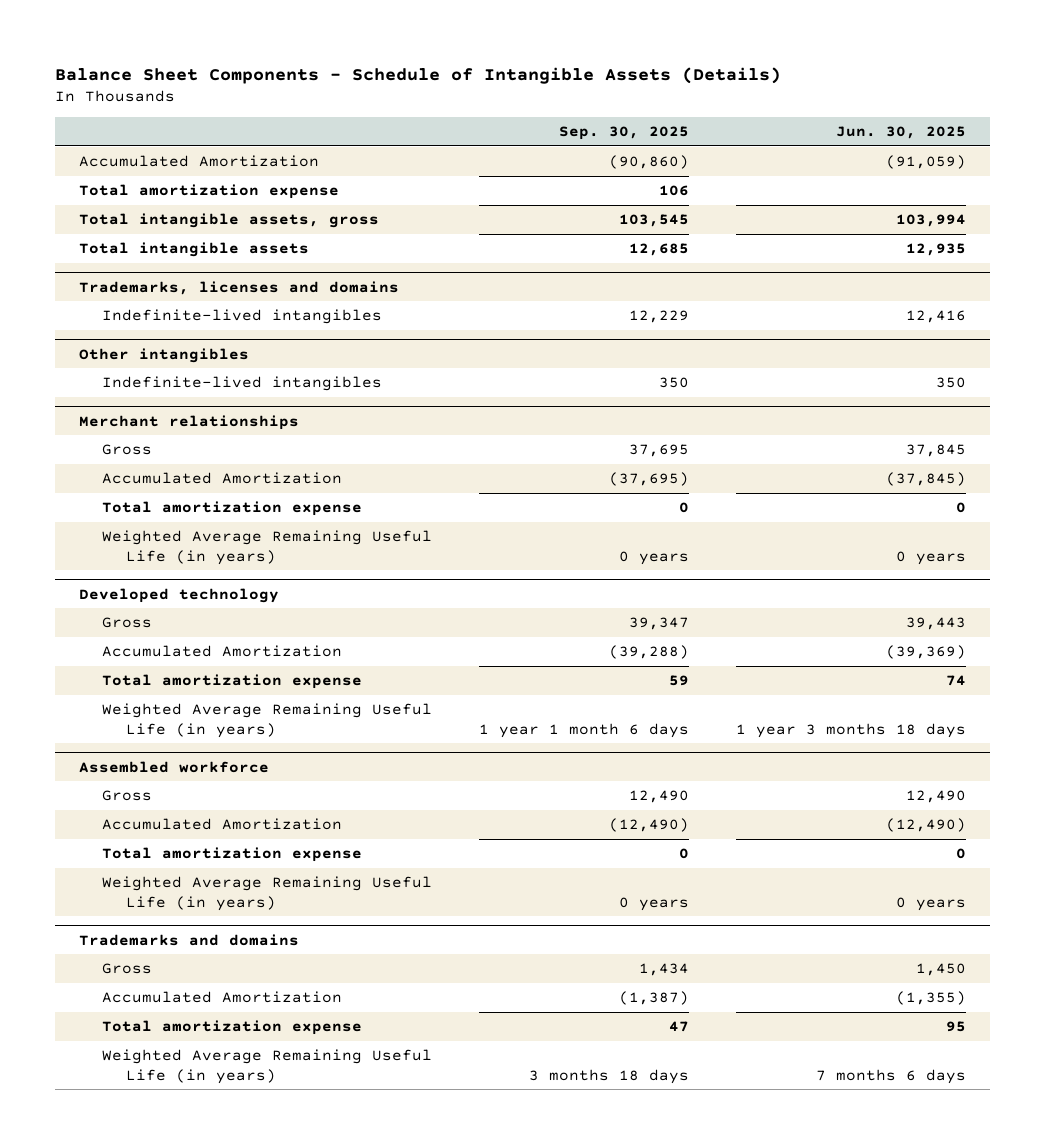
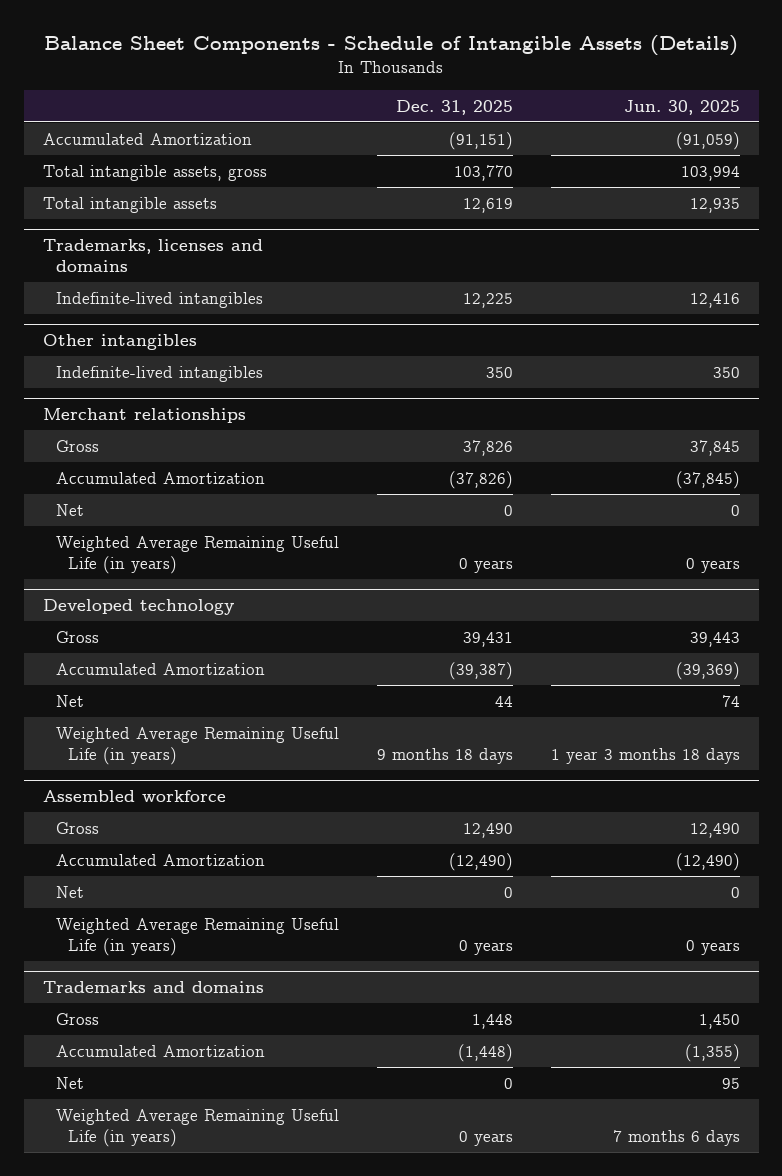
[559,126,690,141] Sep. 30, 2025 -> none
none -> [395,99,513,115] Dec. 31, 2025
[78,183,339,199] Total amortization expense -> none
[102,500,363,516] Total amortization expense -> [55,503,84,516] Net
[102,673,363,689] Total amortization expense -> [55,694,84,707] Net
[102,846,363,862] Total amortization expense -> [55,885,84,898] Net
[102,1019,363,1035] Total amortization expense -> [55,1076,84,1089] Net

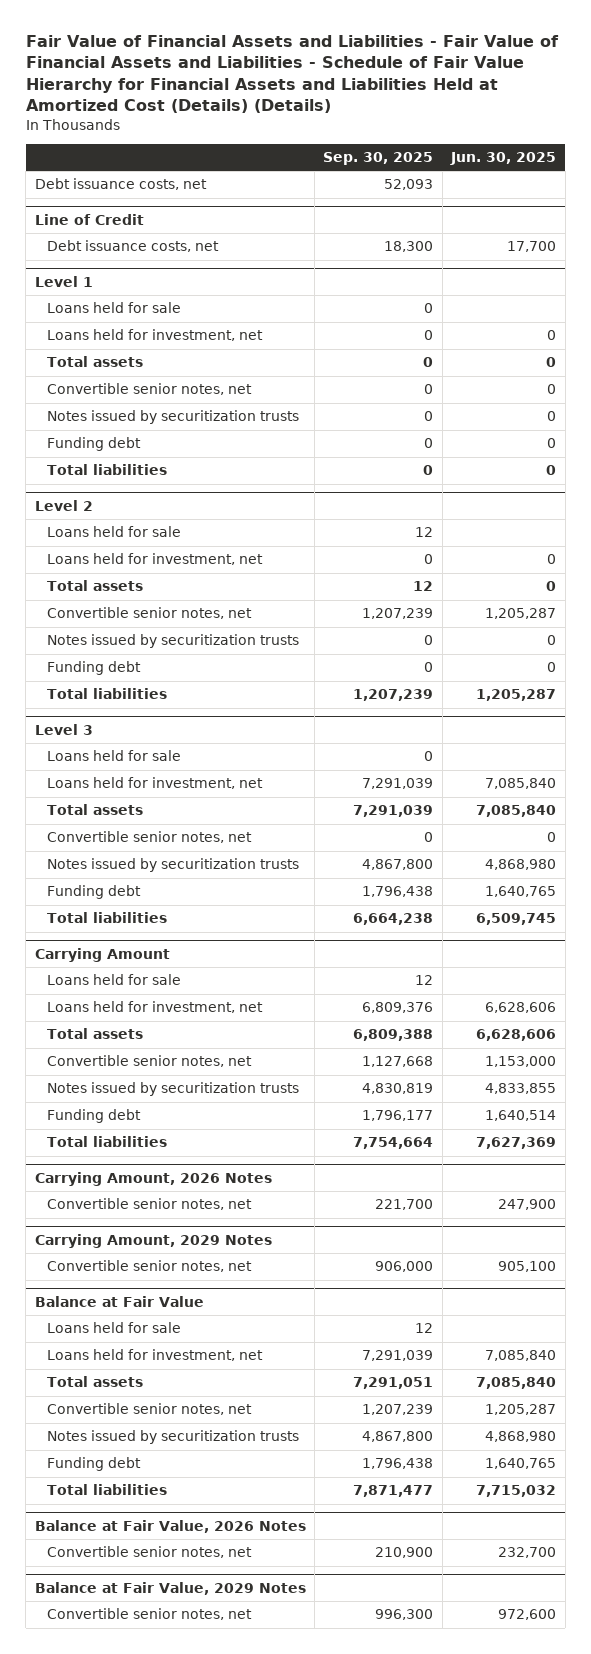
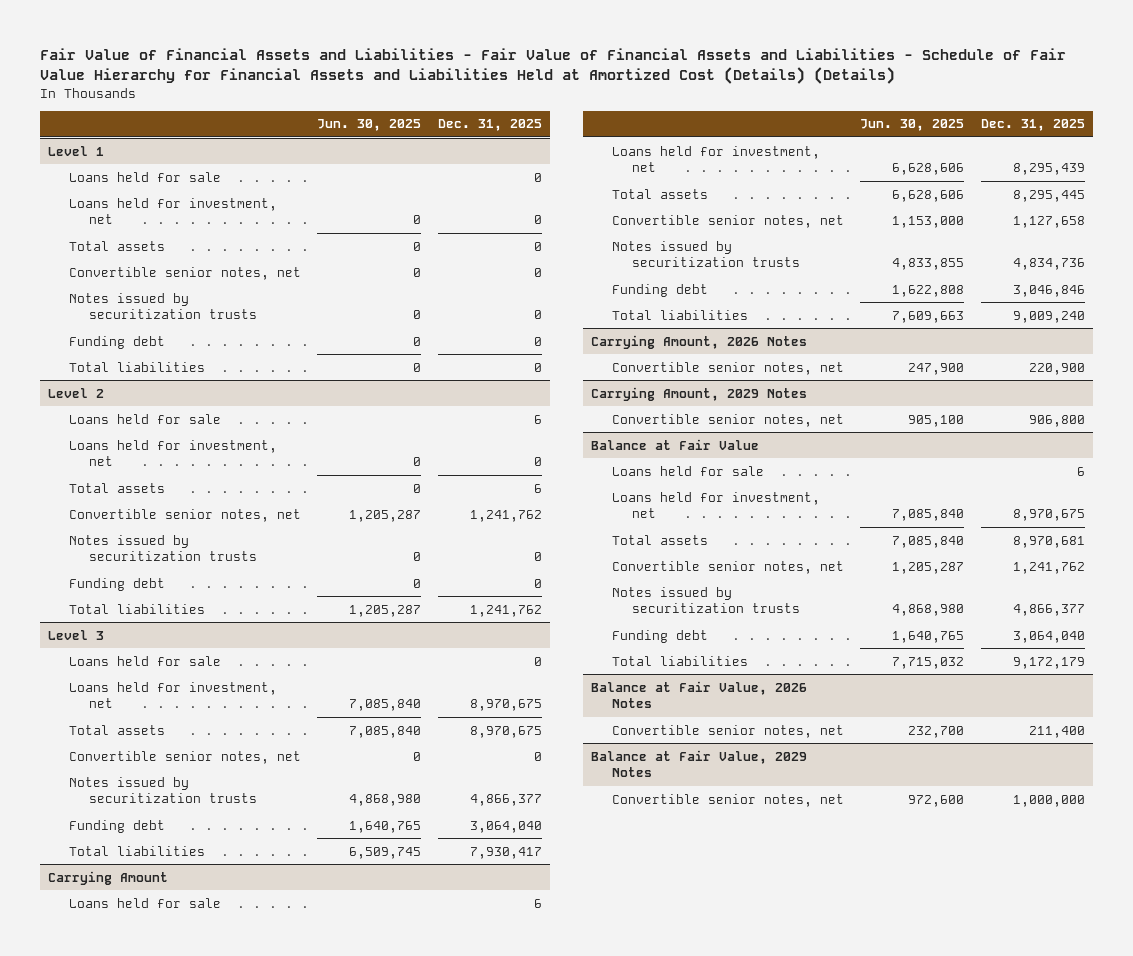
[323,151,434,165] Sep. 30, 2025 -> none
none -> [437,119,542,132] Dec. 31, 2025
[34,178,207,191] Debt issuance costs, net -> none
[34,213,144,225] Line of Credit -> none
[47,240,220,253] Debt issuance costs, net -> none
[485,1110,557,1122] 1,640,514 -> [892,284,965,297] 1,622,808
[476,1137,557,1150] 7,627,369 -> [892,310,965,323] 7,609,663

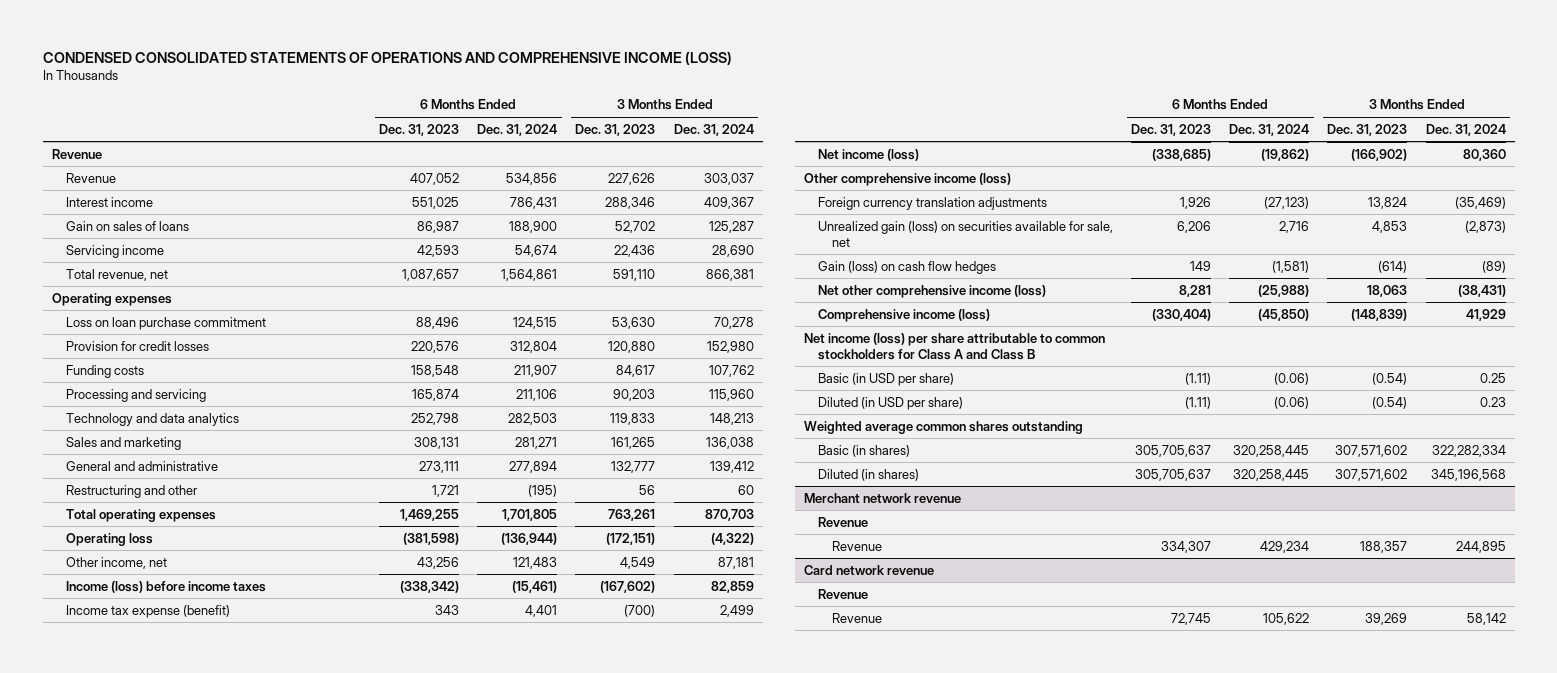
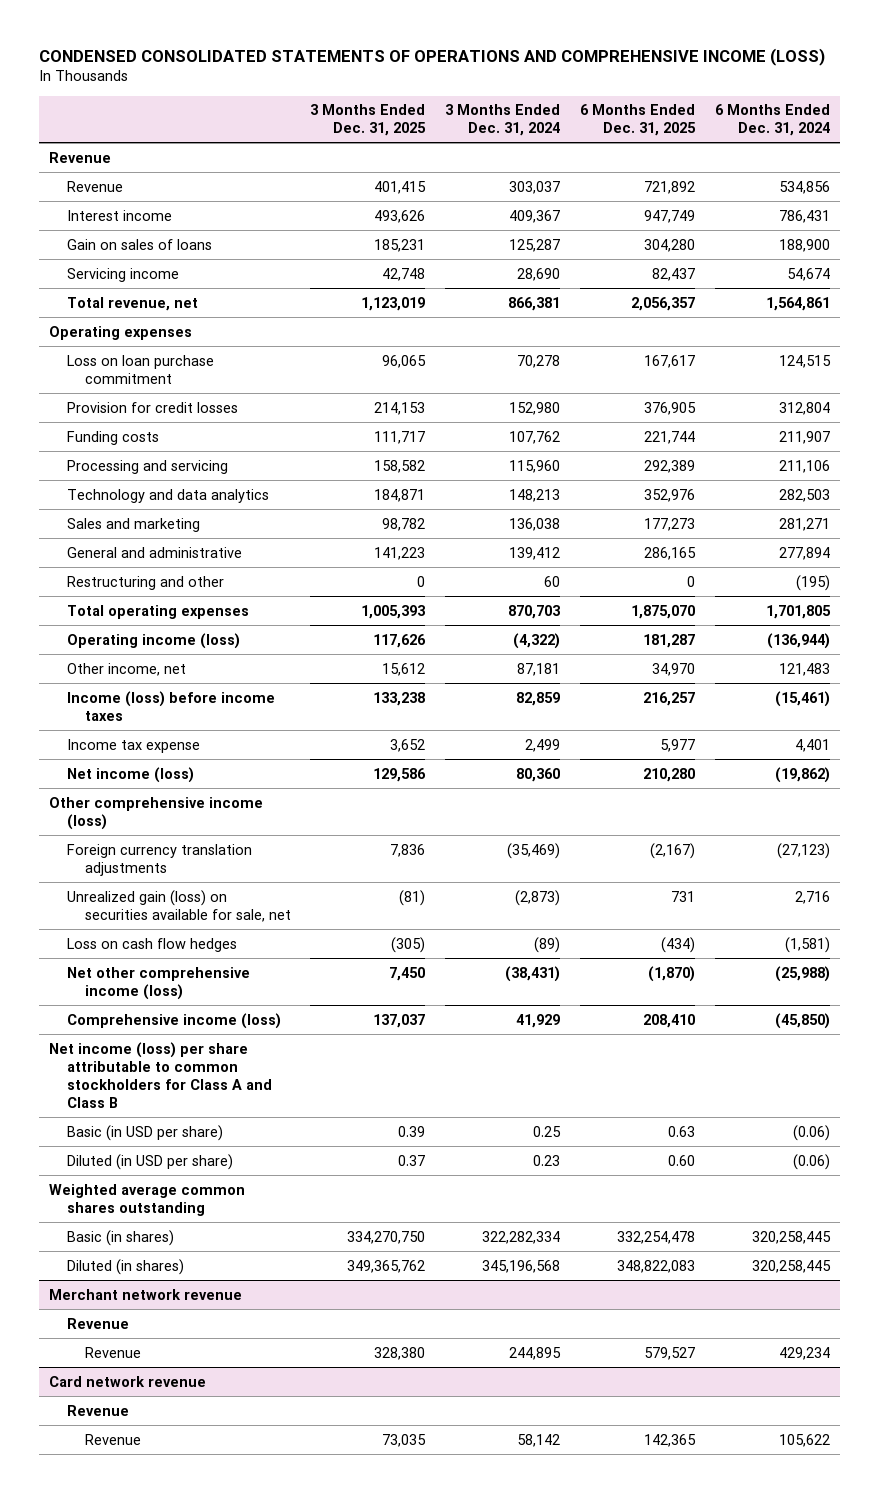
[379,123,460,136] Dec. 31, 2023 -> none
[575,123,656,136] Dec. 31, 2023 -> none
none -> [310,104,427,137] 3 Months Ended Dec. 31, 2025
none -> [580,104,697,137] 6 Months Ended Dec. 31, 2025
[66,532,154,546] Operating loss -> [66,632,240,649] Operating income (loss)
[66,604,231,618] Income tax expense (benefit) -> [66,738,200,753] Income tax expense
[818,260,997,274] Gain (loss) on cash flow hedges -> [66,937,237,952] Loss on cash flow hedges

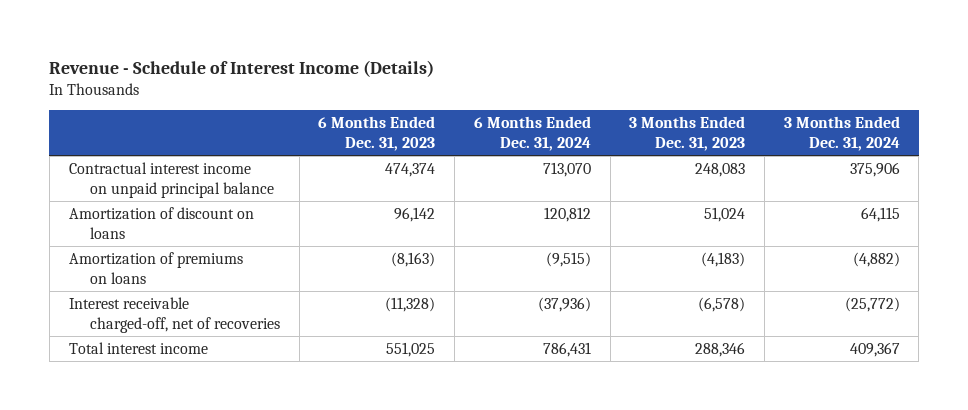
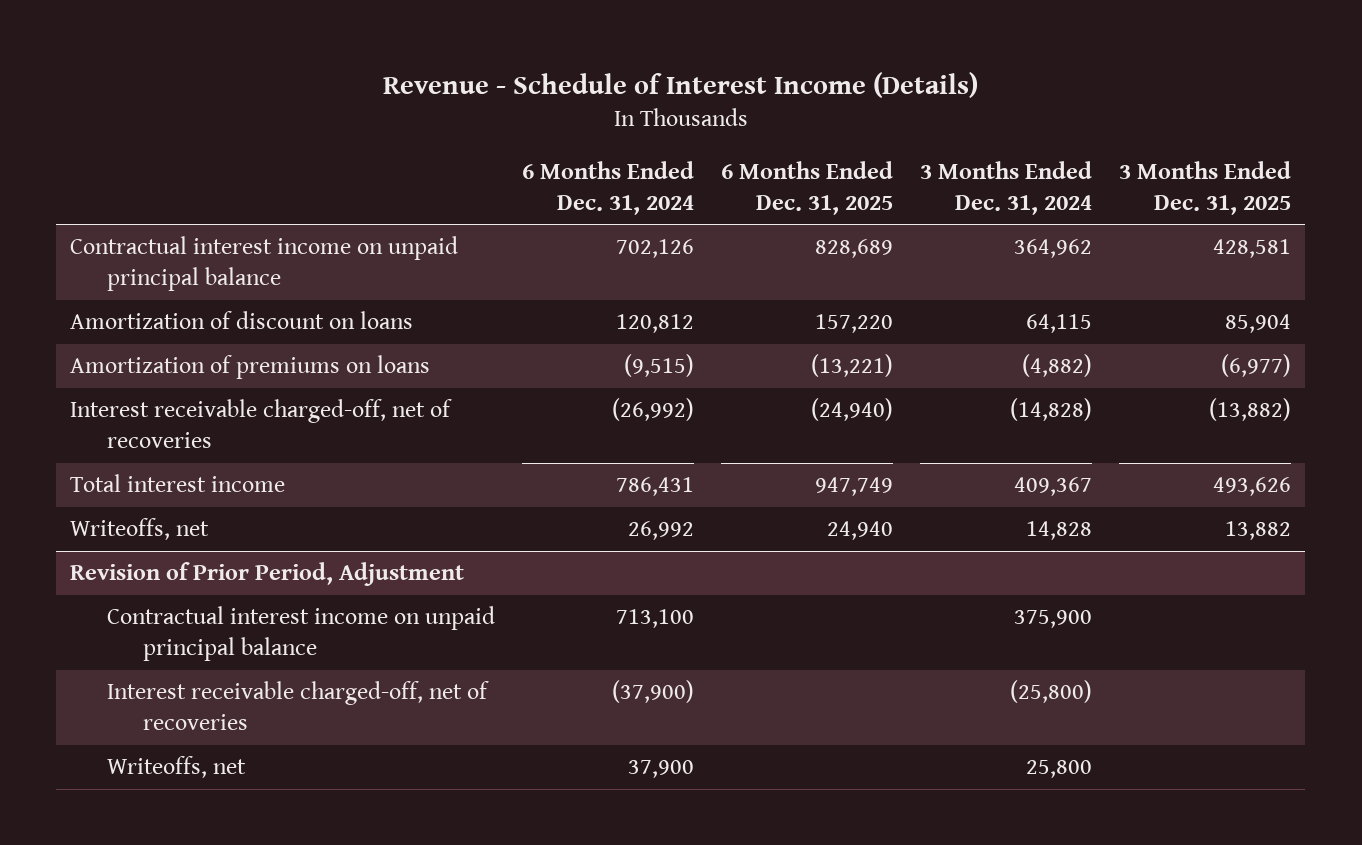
[318,116,436,152] 6 Months Ended Dec. 31, 2023 -> none
[629,116,746,152] 3 Months Ended Dec. 31, 2023 -> none
none -> [721,161,894,215] 6 Months Ended Dec. 31, 2025
none -> [1119,161,1292,215] 3 Months Ended Dec. 31, 2025
[542,161,591,177] 713,070 -> [615,239,694,259] 702,126
[849,161,900,177] 375,906 -> [1014,239,1093,259] 364,962
[537,296,591,312] (37,936) -> [611,398,694,422] (26,992)
[844,296,900,312] (25,772) -> [1010,398,1093,422] (14,828)
none -> [70,518,210,541] Writeoffs, net
none -> [70,562,465,587] Revision of Prior Period, Adjustment
none -> [106,606,495,662] Contractual interest income on unpaid principal balance
none -> [106,681,489,731] Interest receivable charged-off, net of recoveries
none -> [106,756,246,779] Writeoffs, net

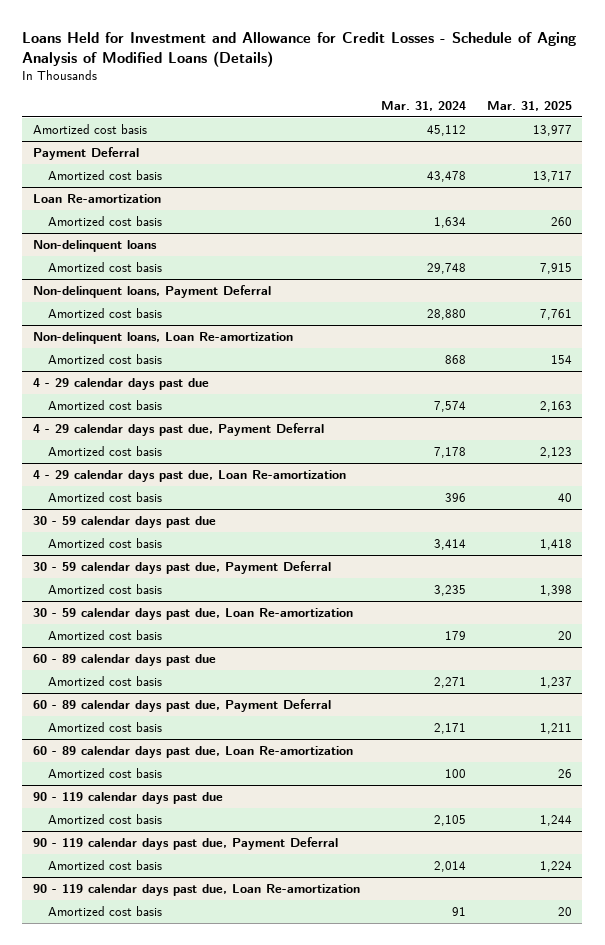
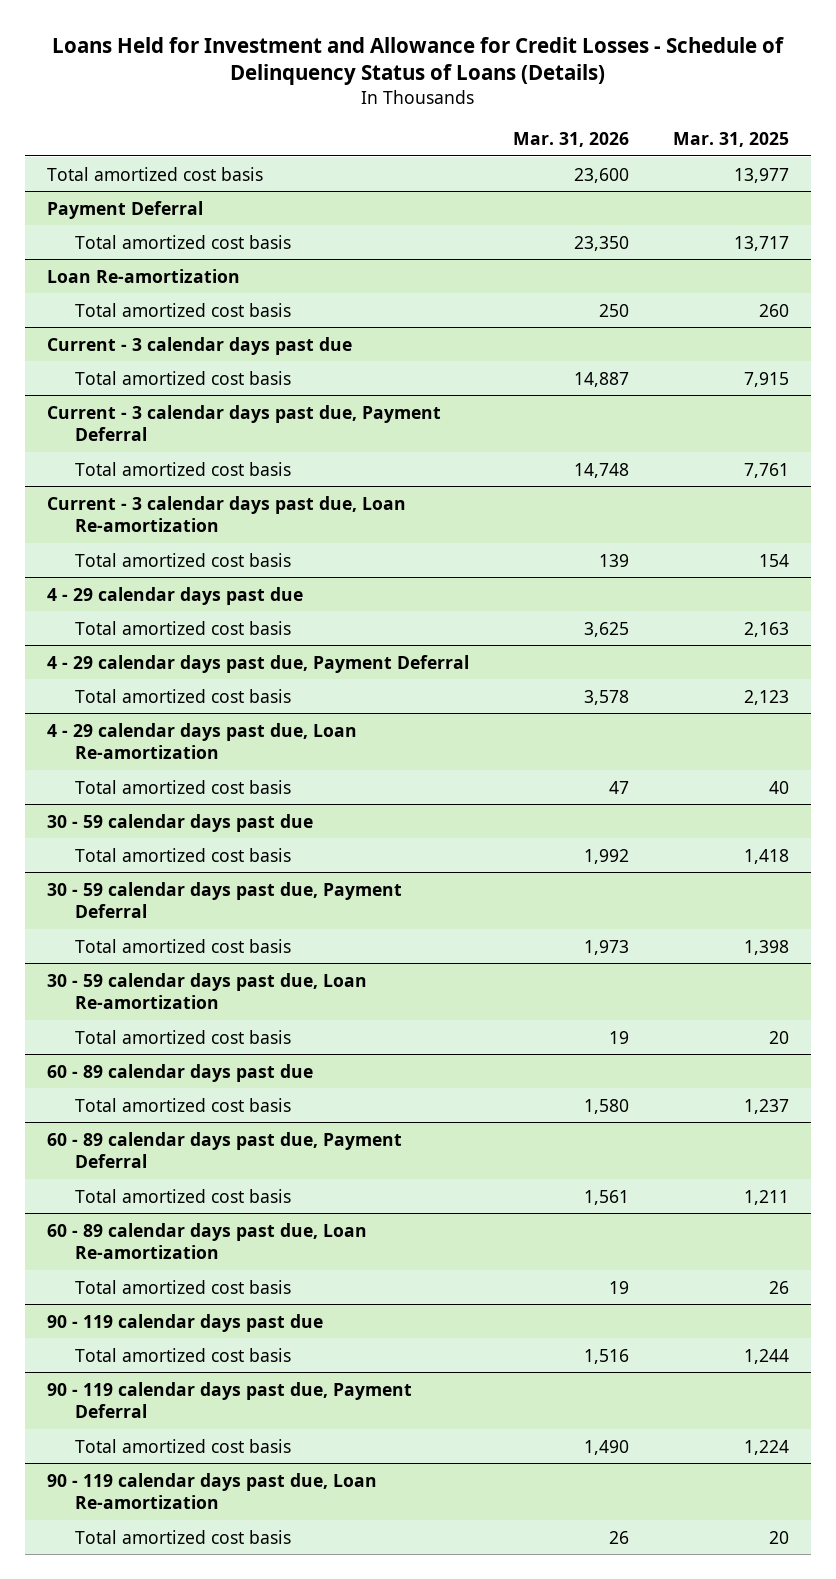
[22,31,577,67] Loans Held for Investment and Allowance for Credit Losses - Schedule of Aging Analysis of Modified Loans (Details) -> [51,36,784,86] Loans Held for Investment and Allowance for Credit Losses - Schedule of Delinquency Status of Loans (Details)
[380,100,466,111] Mar. 31, 2024 -> none
none -> [512,132,629,148] Mar. 31, 2026
[32,124,147,135] Amortized cost basis -> [47,166,264,181] Total amortized cost basis
[48,170,163,181] Amortized cost basis -> [75,234,292,249] Total amortized cost basis
[32,240,157,253] Non-delinquent loans -> none
[32,285,271,299] Non-delinquent loans, Payment Deferral -> none
[32,332,293,345] Non-delinquent loans, Loan Re-amortization -> none
[48,216,163,227] Amortized cost basis -> [75,302,292,317] Total amortized cost basis
none -> [47,336,353,355] Current - 3 calendar days past due
[48,262,163,273] Amortized cost basis -> [75,370,292,385] Total amortized cost basis
none -> [47,404,442,442] Current - 3 calendar days past due, Payment Deferral
[48,308,163,319] Amortized cost basis -> [75,461,292,476] Total amortized cost basis
none -> [47,495,407,533] Current - 3 calendar days past due, Loan Re-amortization
[48,354,163,365] Amortized cost basis -> [75,552,292,567] Total amortized cost basis
[48,400,163,411] Amortized cost basis -> [75,620,292,635] Total amortized cost basis
[48,446,163,457] Amortized cost basis -> [75,688,292,703] Total amortized cost basis
[48,492,163,503] Amortized cost basis -> [75,779,292,794] Total amortized cost basis
[48,538,163,549] Amortized cost basis -> [75,847,292,862] Total amortized cost basis
[48,584,163,595] Amortized cost basis -> [75,938,292,953] Total amortized cost basis
[48,630,163,641] Amortized cost basis -> [75,1029,292,1044] Total amortized cost basis
[48,676,163,687] Amortized cost basis -> [75,1097,292,1112] Total amortized cost basis
[48,722,163,733] Amortized cost basis -> [75,1188,292,1203] Total amortized cost basis
[48,768,163,779] Amortized cost basis -> [75,1279,292,1294] Total amortized cost basis
[48,814,163,825] Amortized cost basis -> [75,1347,292,1362] Total amortized cost basis
[48,860,163,871] Amortized cost basis -> [75,1438,292,1453] Total amortized cost basis
[48,906,163,917] Amortized cost basis -> [75,1529,292,1544] Total amortized cost basis

